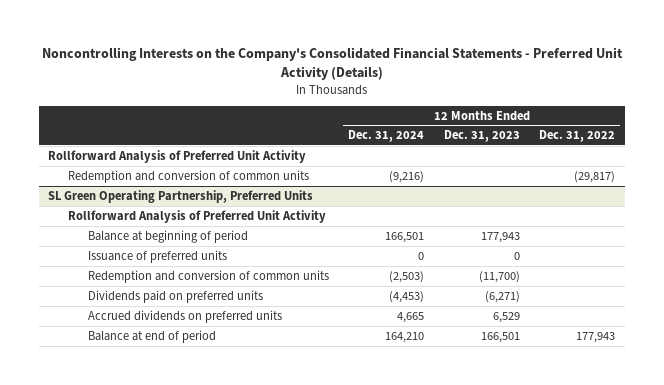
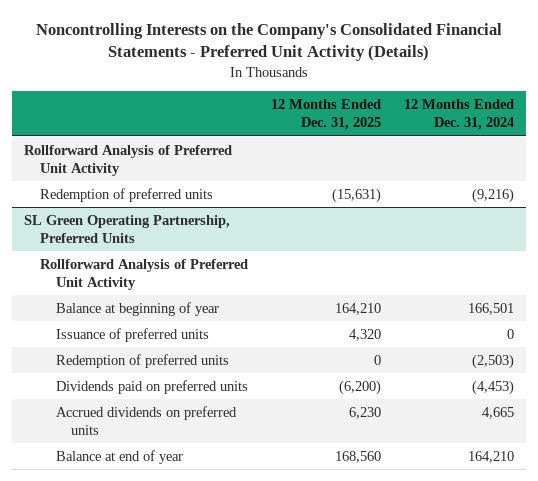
[443,130,520,143] Dec. 31, 2023 -> none
[539,130,616,143] Dec. 31, 2022 -> none
none -> [270,98,381,131] 12 Months Ended Dec. 31, 2025
[68,169,310,183] Redemption and conversion of common units -> [39,187,213,202] Redemption of preferred units
[87,229,248,243] Balance at beginning of period -> [55,301,219,316] Balance at beginning of year
[87,269,329,283] Redemption and conversion of common units -> [55,353,229,368] Redemption of preferred units
[87,329,216,343] Balance at end of period -> [55,449,183,464] Balance at end of year

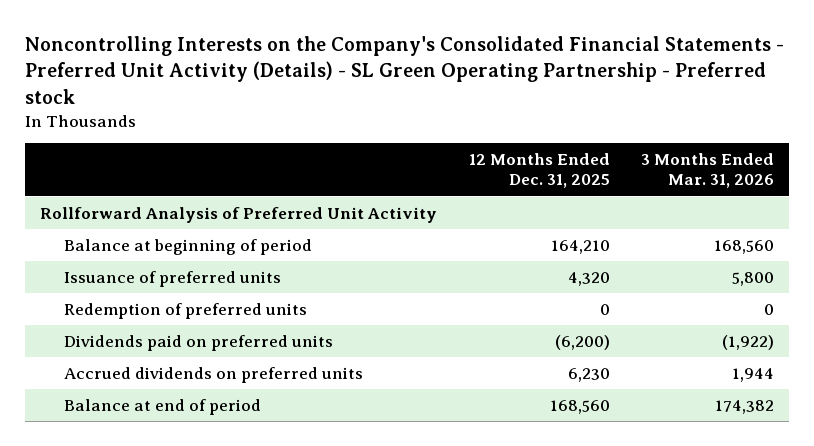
[35,22,502,62] Noncontrolling Interests on the Company's Consolidated Financial Statements - Preferred Unit Activity (Details) -> [24,36,784,104] Noncontrolling Interests on the Company's Consolidated Financial Statements - Preferred Unit Activity (Details) - SL Green Operating Partnership - Preferred stock
[403,98,514,131] 12 Months Ended Dec. 31, 2024 -> none
none -> [640,153,774,189] 3 Months Ended Mar. 31, 2026
[39,187,213,202] Redemption of preferred units -> none
[23,214,230,244] SL Green Operating Partnership, Preferred Units -> none
[39,258,248,291] Rollforward Analysis of Preferred Unit Activity -> none
[55,301,219,316] Balance at beginning of year -> [63,238,312,255] Balance at beginning of period
[55,449,183,464] Balance at end of year -> [63,398,261,415] Balance at end of period

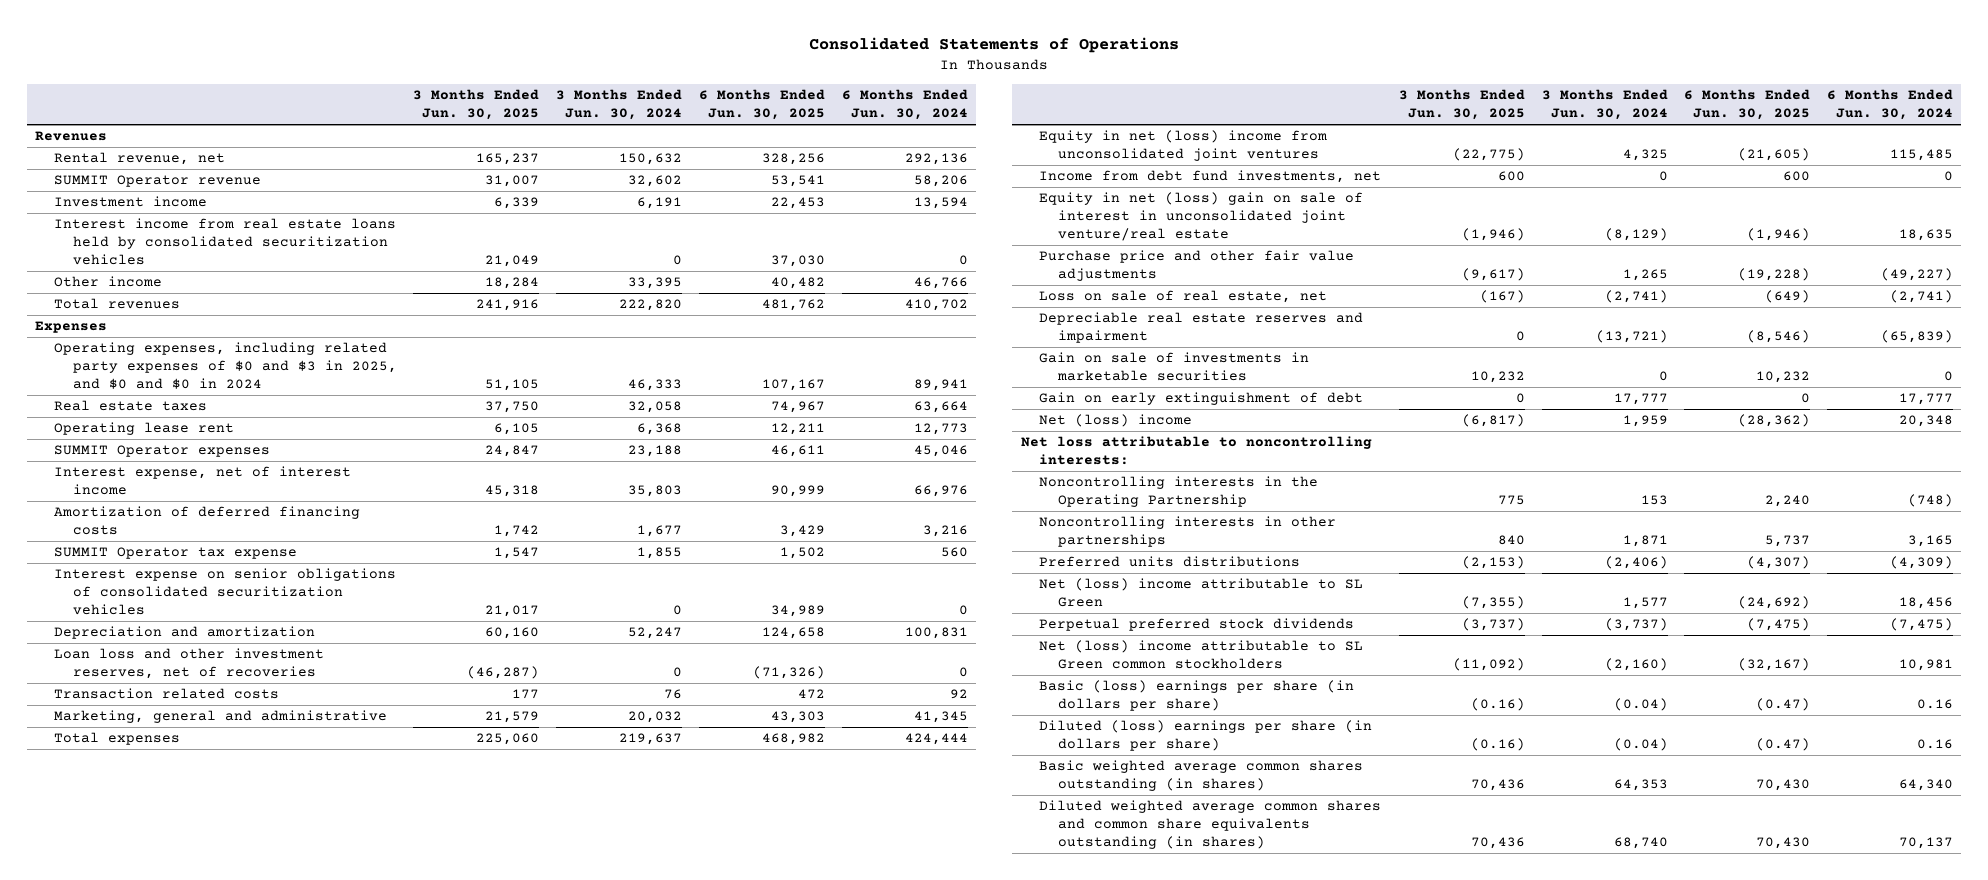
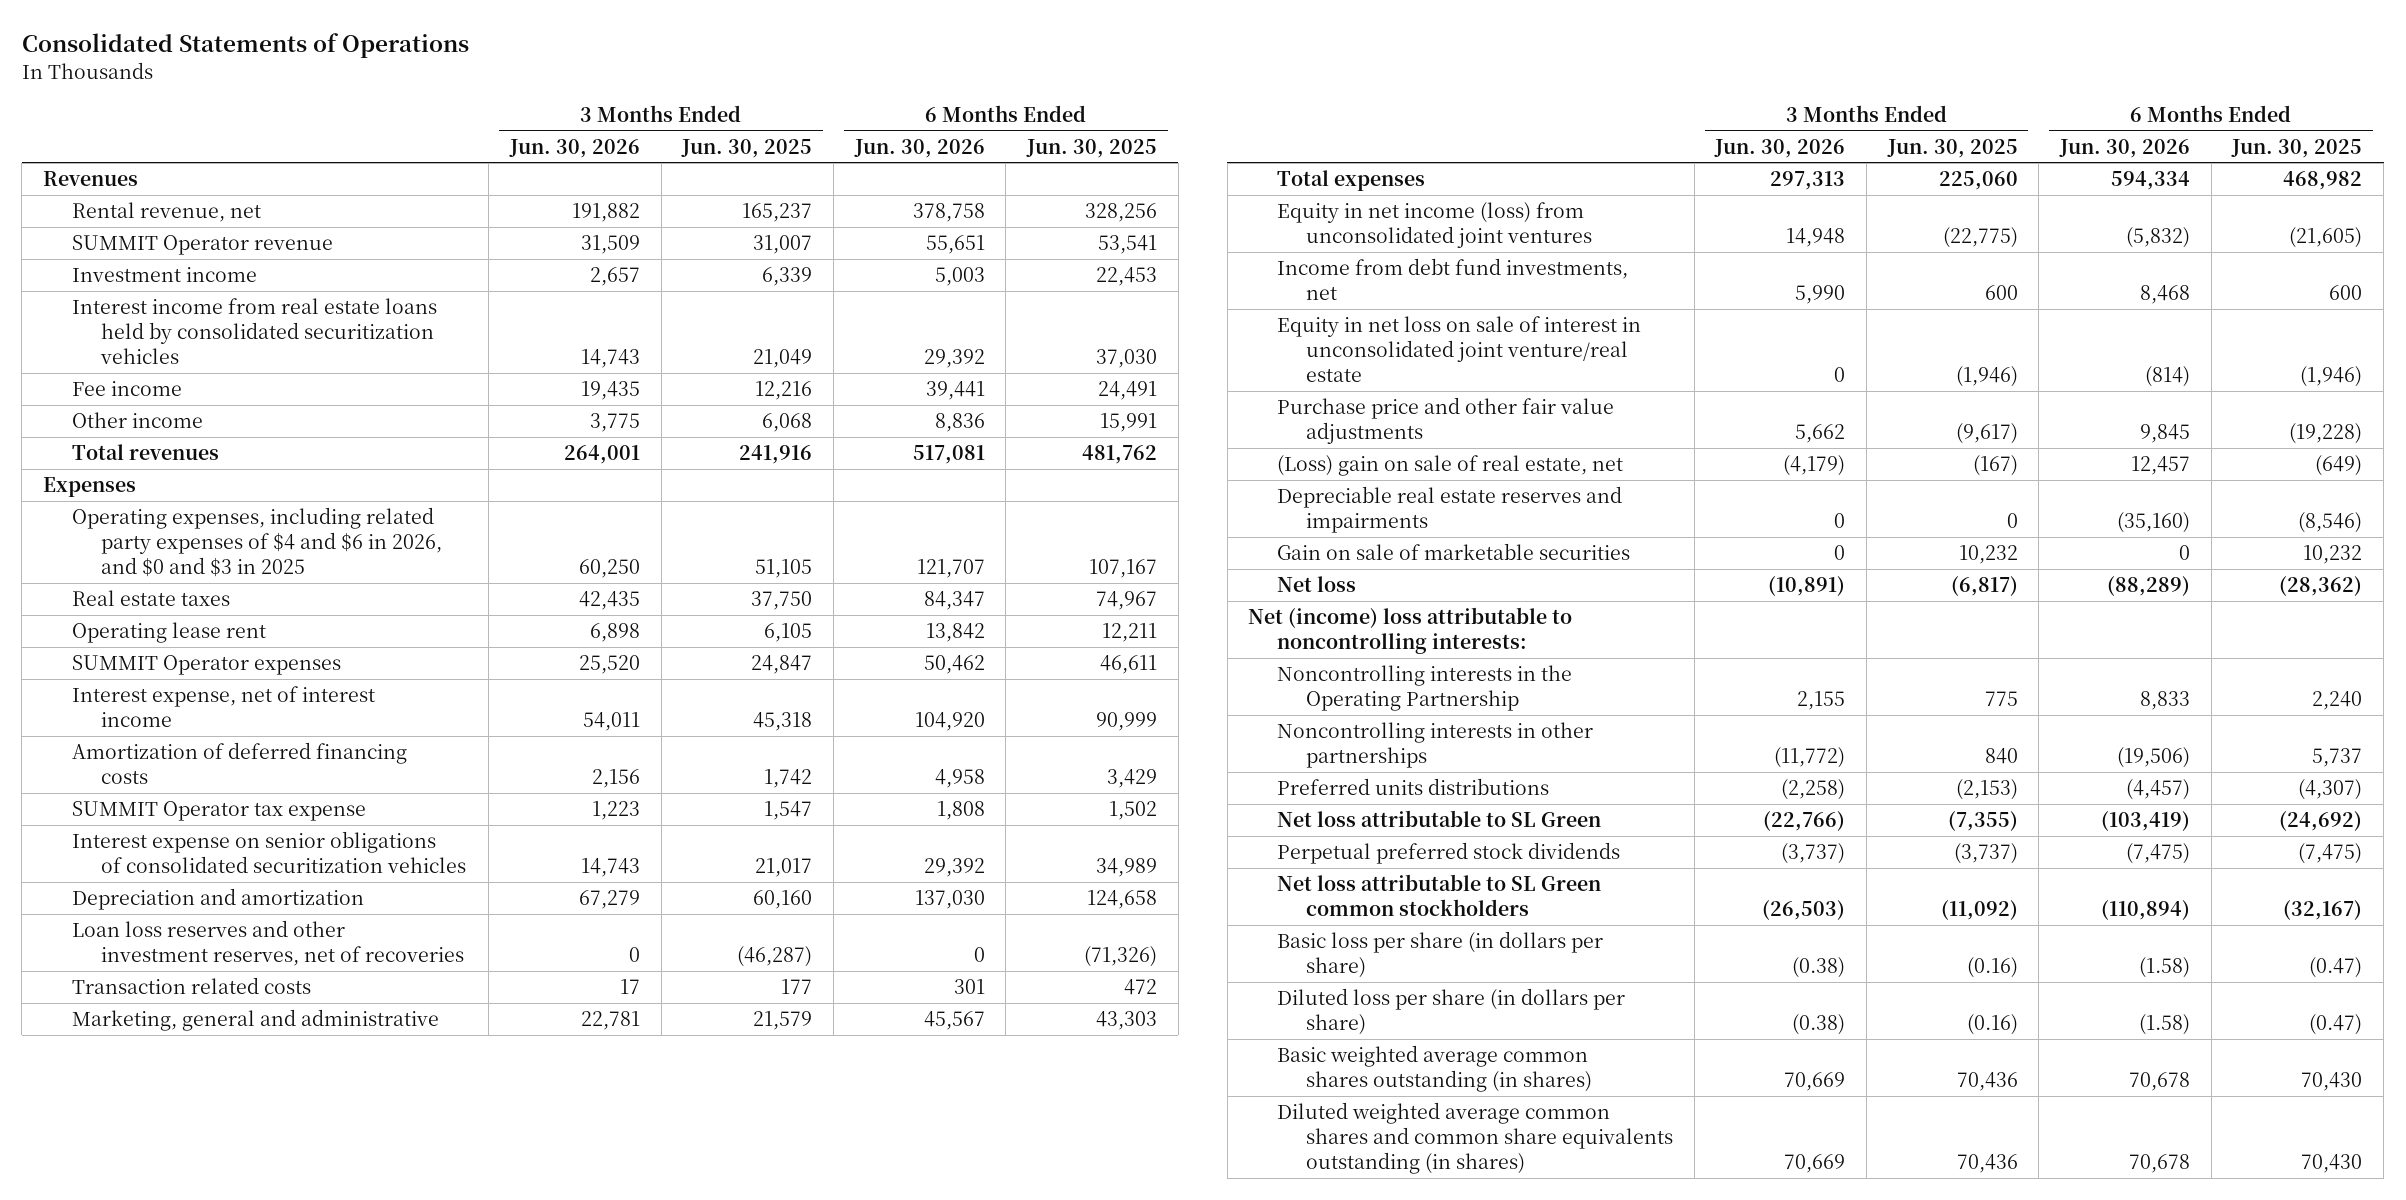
[556,89,683,121] 3 Months Ended Jun. 30, 2024 -> none
[841,89,968,121] 6 Months Ended Jun. 30, 2024 -> none
none -> [509,138,641,158] Jun. 30, 2026
none -> [853,138,985,158] Jun. 30, 2026
none -> [71,381,182,397] Fee income
[485,277,540,290] 18,284 -> [762,413,813,433] 6,068
[770,277,825,290] 40,482 -> [1100,413,1158,433] 15,991
[53,342,397,390] Operating expenses, including related party expenses of $0 and $3 in 2025, and $0 and $0 in 2024 -> [71,507,442,578] Operating expenses, including related party expenses of $4 and $6 in 2026, and $0 and $3 in 2025
[53,648,324,680] Loan loss and other investment reserves, net of recoveries -> [71,920,464,967] Loan loss reserves and other investment reserves, net of recoveries
[1039,130,1328,162] Equity in net (loss) income from unconsolidated joint ventures -> [1277,202,1593,249] Equity in net income (loss) from unconsolidated joint ventures
[1039,192,1364,242] Equity in net (loss) gain on sale of interest in unconsolidated joint venture/real estate -> [1277,316,1642,383] Equity in net loss on sale of interest in unconsolidated joint venture/real estate
[1039,392,1364,406] Gain on early extinguishment of debt -> none
[1039,290,1328,304] Loss on sale of real estate, net -> [1277,455,1624,477] (Loss) gain on sale of real estate, net
[1039,312,1364,344] Depreciable real estate reserves and impairment -> [1277,486,1623,534] Depreciable real estate reserves and impairments
[1039,352,1310,382] Gain on sale of investments in marketable securities -> [1277,543,1631,561] Gain on sale of marketable securities
[1039,414,1193,428] Net (loss) income -> [1277,576,1357,593] Net loss
[1020,436,1372,466] Net loss attributable to noncontrolling interests: -> [1248,607,1573,655] Net (income) loss attributable to noncontrolling interests:
[1039,578,1364,608] Net (loss) income attributable to SL Green -> [1277,810,1602,828] Net loss attributable to SL Green
[1039,640,1364,670] Net (loss) income attributable to SL Green common stockholders -> [1277,874,1602,917] Net loss attributable to SL Green common stockholders
[1039,680,1355,712] Basic (loss) earnings per share (in dollars per share) -> [1277,931,1604,979] Basic loss per share (in dollars per share)
[1039,720,1373,752] Diluted (loss) earnings per share (in dollars per share) -> [1277,988,1626,1036] Diluted loss per share (in dollars per share)

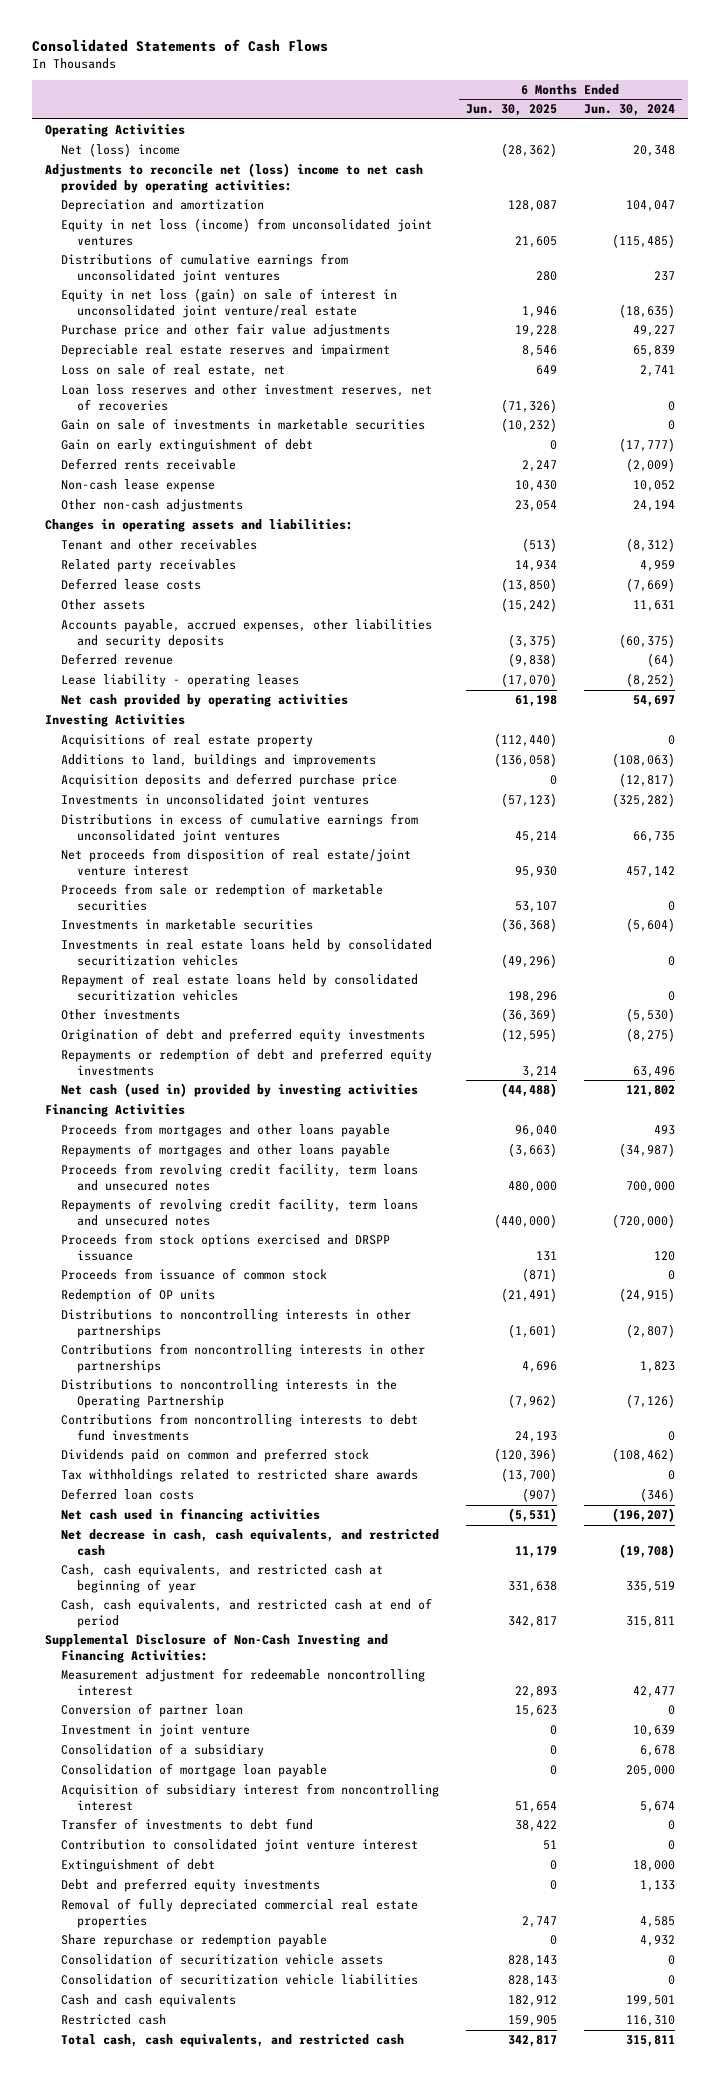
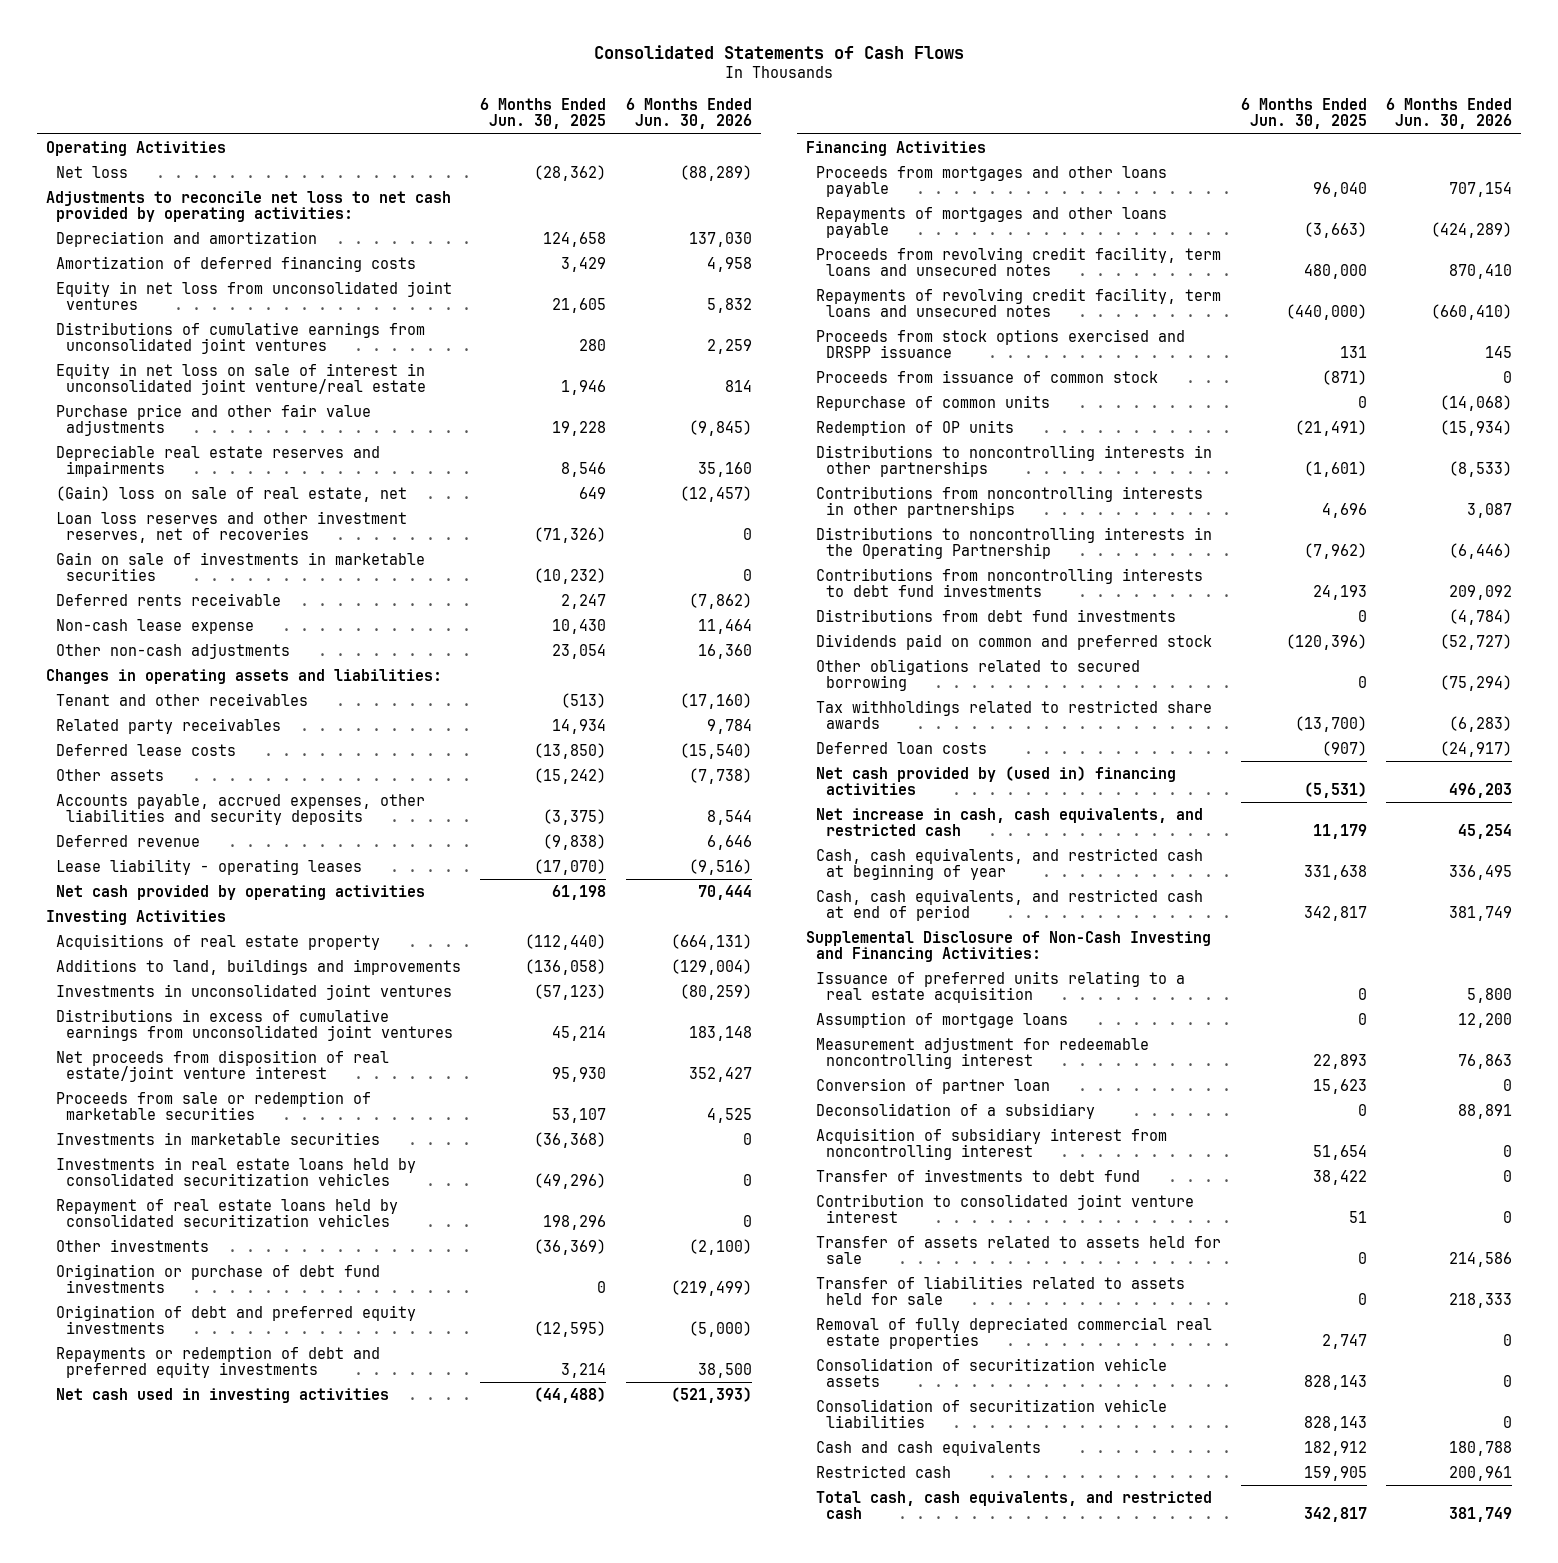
[583,104,675,117] Jun. 30, 2024 -> none
none -> [625,97,752,130] 6 Months Ended Jun. 30, 2026
[61,143,181,158] Net (loss) income -> [56,165,129,178] Net loss
[45,163,424,193] Adjustments to reconcile net (loss) income to net cash provided by operating activities: -> [46,190,452,223] Adjustments to reconcile net loss to net cash provided by operating activities:
[508,200,558,213] 128,087 -> [543,231,607,247] 124,658
none -> [56,255,417,272] Amortization of deferred financing costs
[61,218,433,246] Equity in net loss (income) from unconsolidated joint ventures -> [56,280,453,311] Equity in net loss from unconsolidated joint ventures
[61,288,398,318] Equity in net loss (gain) on sale of interest in unconsolidated joint venture/real estate -> [56,362,427,396] Equity in net loss on sale of interest in unconsolidated joint venture/real estate
[61,344,391,358] Depreciable real estate reserves and impairment -> [56,444,381,478] Depreciable real estate reserves and impairments
[61,363,286,378] Loss on sale of real estate, net -> [56,485,408,502] (Gain) loss on sale of real estate, net
[61,438,314,453] Gain on early extinguishment of debt -> none
[61,773,398,788] Acquisition deposits and deferred purchase price -> none
none -> [56,1263,381,1294] Origination or purchase of debt fund investments
[61,1083,419,1098] Net cash (used in) provided by investing activities -> [56,1387,390,1403] Net cash used in investing activities
none -> [816,394,1051,411] Repurchase of common units
none -> [816,608,1177,622] Distributions from debt fund investments
none -> [816,658,1141,692] Other obligations related to secured borrowing
[61,1508,321,1523] Net cash used in financing activities -> [816,765,1177,796] Net cash provided by (used in) financing activities
[61,1529,440,1556] Net decrease in cash, cash equivalents, and restricted cash -> [816,807,1204,837] Net increase in cash, cash equivalents, and restricted cash
none -> [816,970,1186,1004] Issuance of preferred units relating to a real estate acquisition
none -> [816,1011,1069,1028] Assumption of mortgage loans
[61,1724,251,1738] Investment in joint venture -> none
[61,1763,328,1778] Consolidation of mortgage loan payable -> none
[61,1743,265,1758] Consolidation of a subsidiary -> [816,1102,1096,1119] Deconsolidation of a subsidiary
[61,1858,216,1873] Extinguishment of debt -> none
[61,1878,321,1893] Debt and preferred equity investments -> none
none -> [816,1235,1222,1265] Transfer of assets related to assets held for sale
none -> [816,1275,1186,1306] Transfer of liabilities related to assets held for sale
[61,1934,328,1948] Share repurchase or redemption payable -> none

